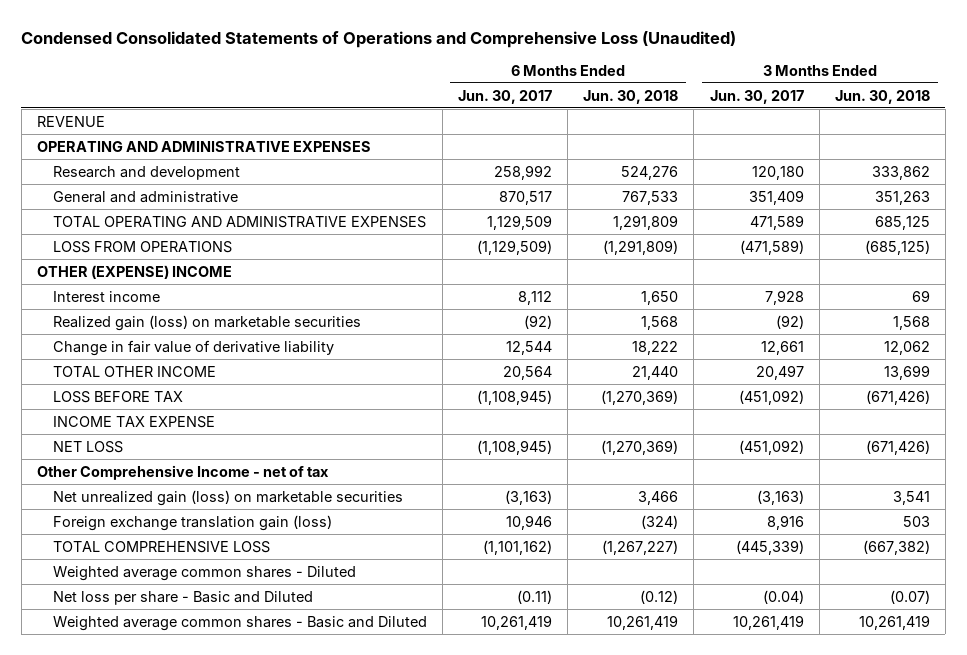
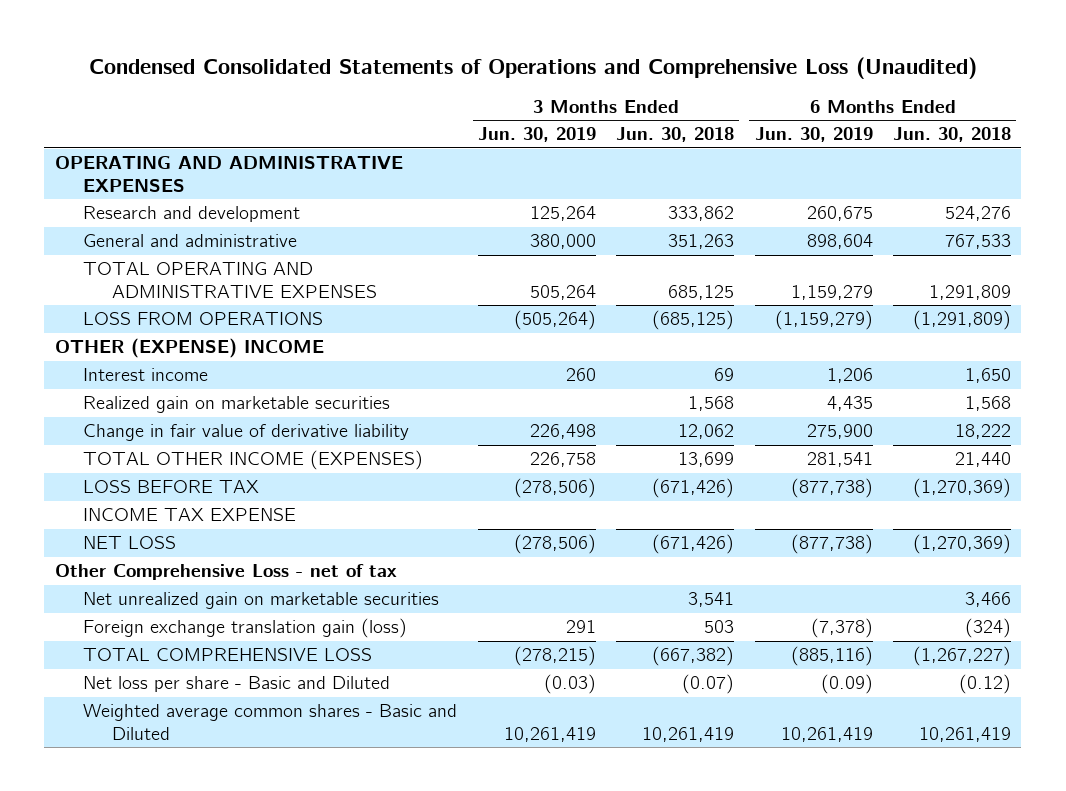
[457,89,552,104] Jun. 30, 2017 -> none
[709,89,804,104] Jun. 30, 2017 -> none
none -> [477,127,596,143] Jun. 30, 2019
none -> [754,127,873,143] Jun. 30, 2019
[37,115,106,127] REVENUE -> none
[52,314,361,331] Realized gain (loss) on marketable securities -> [83,396,391,414] Realized gain on marketable securities
[52,365,216,377] TOTAL OTHER INCOME -> [83,450,424,471] TOTAL OTHER INCOME (EXPENSES)
[37,464,330,480] Other Comprehensive Income - net of tax -> [54,564,397,581] Other Comprehensive Loss - net of tax
[52,489,403,506] Net unrealized gain (loss) on marketable securities -> [83,592,440,610] Net unrealized gain on marketable securities
[52,565,356,581] Weighted average common shares - Diluted -> none

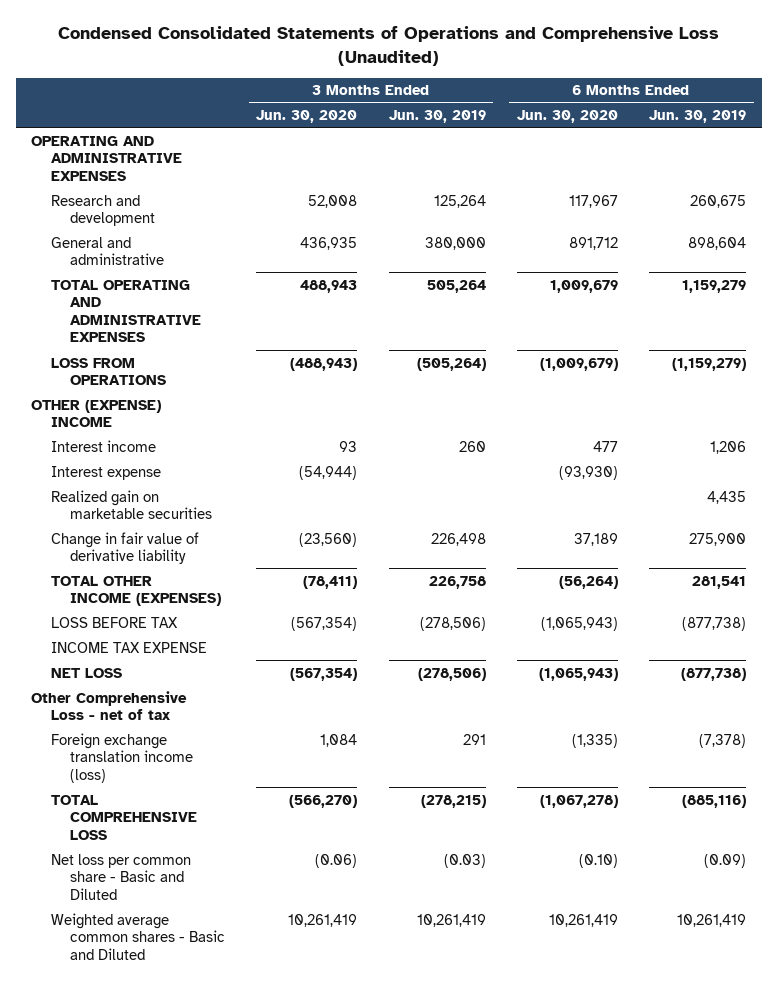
[616,127,735,143] Jun. 30, 2018 -> none
[893,127,1012,143] Jun. 30, 2018 -> none
none -> [256,110,358,124] Jun. 30, 2020
none -> [516,110,618,124] Jun. 30, 2020
none -> [50,465,161,480] Interest expense
[83,592,440,610] Net unrealized gain on marketable securities -> none
[83,618,408,639] Foreign exchange translation gain (loss) -> [50,732,194,783] Foreign exchange translation income (loss)
[83,676,391,693] Net loss per share - Basic and Diluted -> [50,853,191,900] Net loss per common share - Basic and Diluted

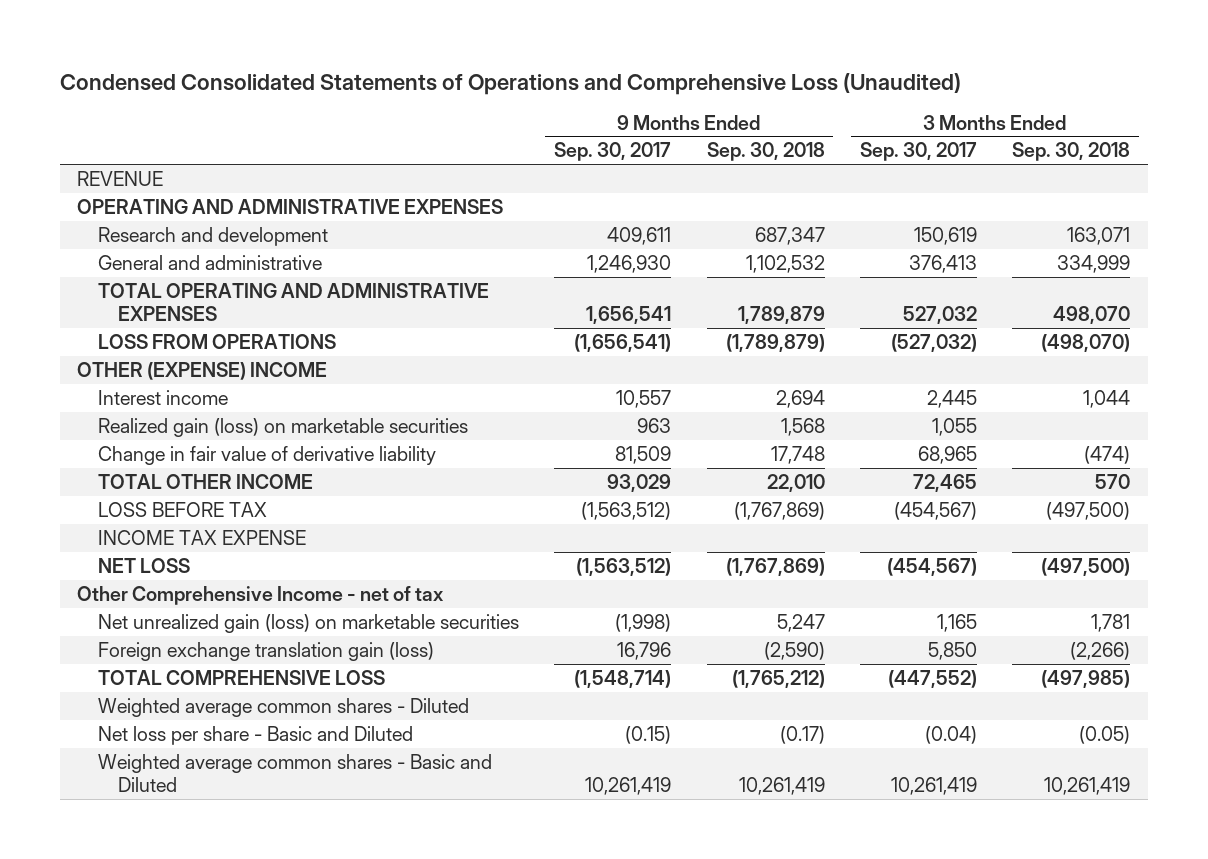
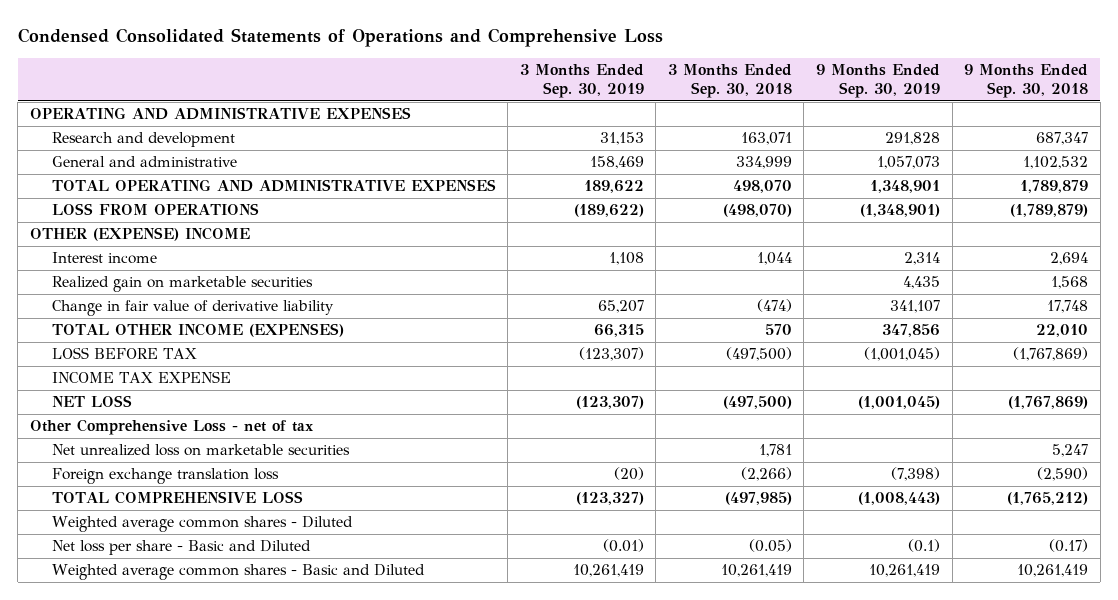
[59,72,961,95] Condensed Consolidated Statements of Operations and Comprehensive Loss (Unaudited) -> [17,28,663,48] Condensed Consolidated Statements of Operations and Comprehensive Loss
[554,142,672,162] Sep. 30, 2017 -> none
[860,142,978,162] Sep. 30, 2017 -> none
none -> [519,63,644,99] 3 Months Ended Sep. 30, 2019
none -> [816,63,941,99] 9 Months Ended Sep. 30, 2019
[77,170,164,186] REVENUE -> none
[97,417,468,437] Realized gain (loss) on marketable securities -> [51,276,313,293] Realized gain on marketable securities
[97,473,313,489] TOTAL OTHER INCOME -> [51,323,344,338] TOTAL OTHER INCOME (EXPENSES)
[77,585,445,605] Other Comprehensive Income - net of tax -> [29,419,314,436] Other Comprehensive Loss - net of tax
[97,613,519,633] Net unrealized gain (loss) on marketable securities -> [51,444,350,457] Net unrealized loss on marketable securities
[97,641,434,661] Foreign exchange translation gain (loss) -> [51,468,279,485] Foreign exchange translation loss

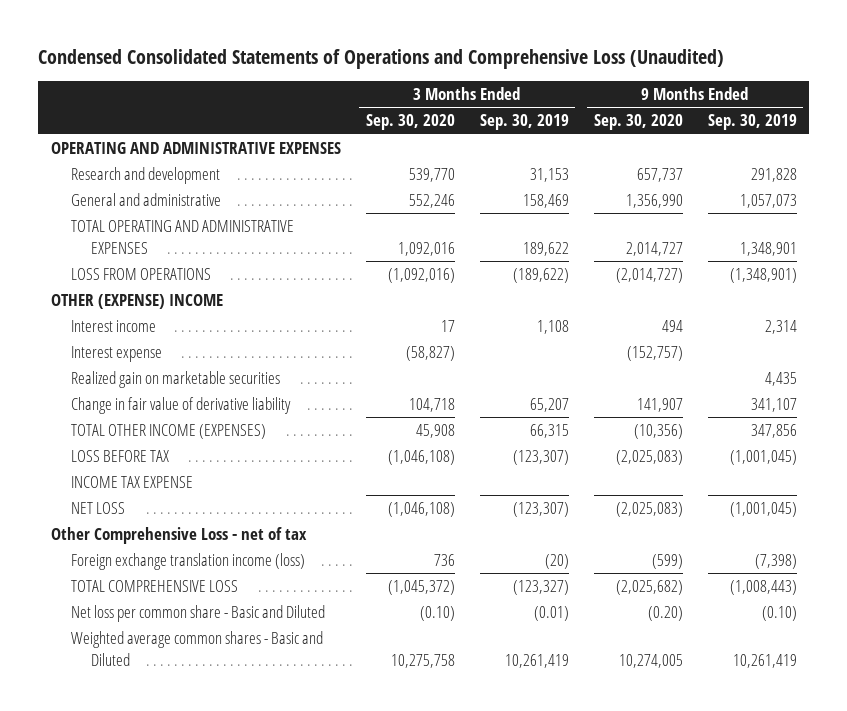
[17,28,663,48] Condensed Consolidated Statements of Operations and Comprehensive Loss -> [38,49,725,70] Condensed Consolidated Statements of Operations and Comprehensive Loss (Unaudited)
[667,63,792,99] 3 Months Ended Sep. 30, 2018 -> none
[964,63,1089,99] 9 Months Ended Sep. 30, 2018 -> none
none -> [365,114,455,131] Sep. 30, 2020
none -> [593,114,683,131] Sep. 30, 2020
none -> [70,346,162,363] Interest expense
[51,444,350,457] Net unrealized loss on marketable securities -> none
[51,468,279,485] Foreign exchange translation loss -> [70,553,305,571] Foreign exchange translation income (loss)
[51,516,353,533] Weighted average common shares - Diluted -> none
[51,540,311,556] Net loss per share - Basic and Diluted -> [70,605,325,623] Net loss per common share - Basic and Diluted
[908,539,941,553] (0.1) -> [761,606,797,622] (0.10)

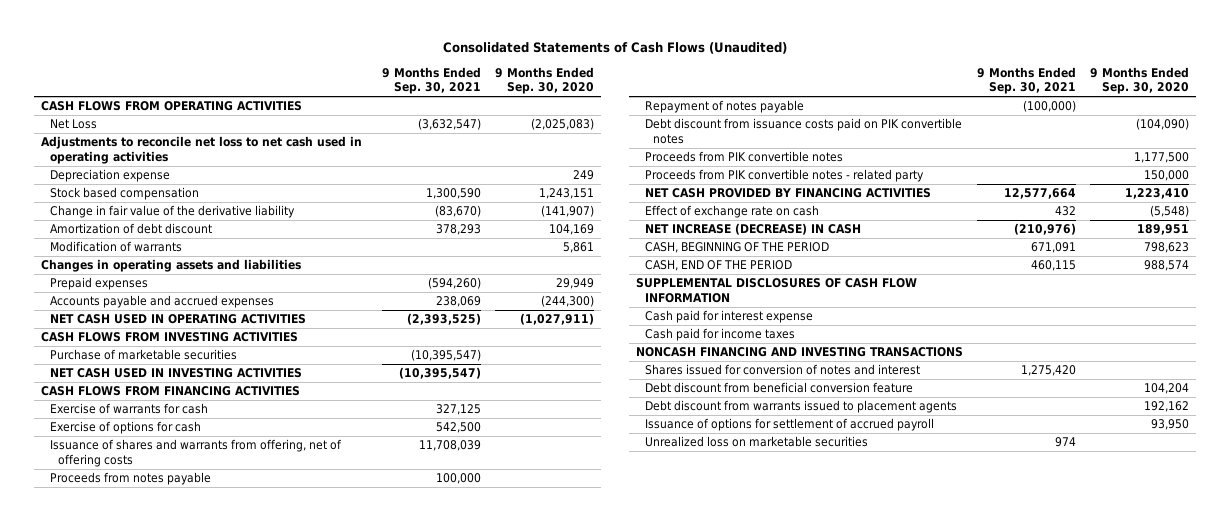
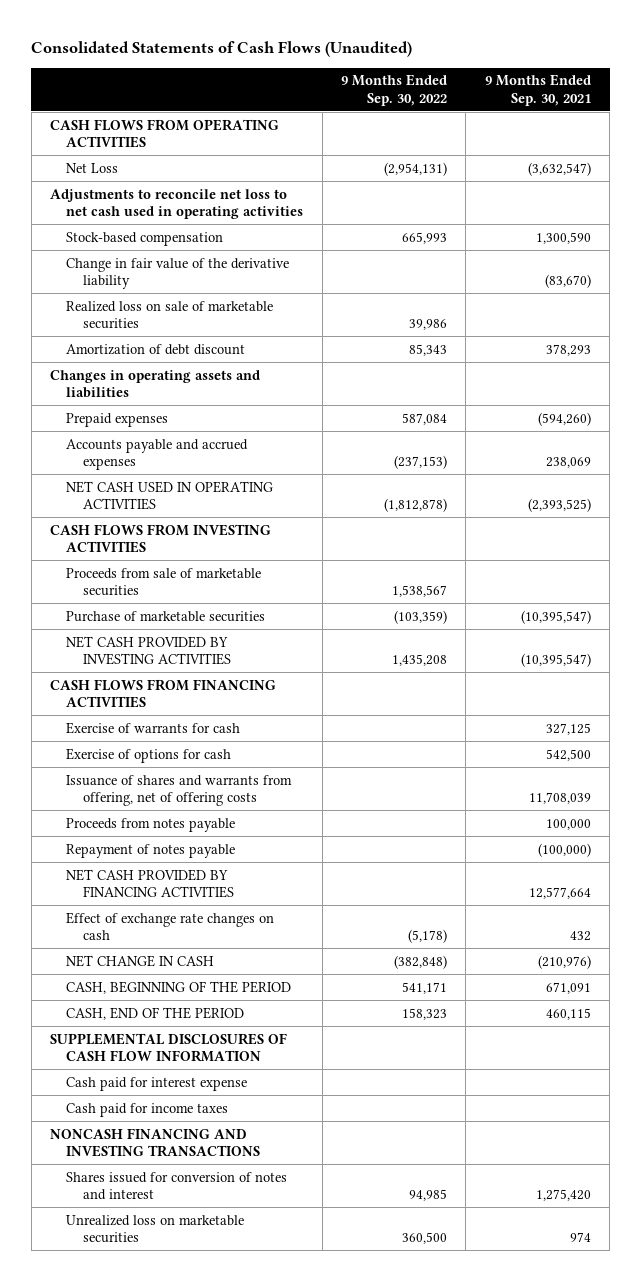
[494,66,594,95] 9 Months Ended Sep. 30, 2020 -> none
none -> [341,74,448,106] 9 Months Ended Sep. 30, 2022
[49,169,170,183] Depreciation expense -> none
[49,187,199,201] Stock based compensation -> [66,231,224,246] Stock-based compensation
none -> [66,300,274,329] Realized loss on sale of marketable securities
[49,241,182,253] Modification of warrants -> none
none -> [66,567,262,596] Proceeds from sale of marketable securities
[49,368,302,379] NET CASH USED IN INVESTING ACTIVITIES -> [66,635,231,665] NET CASH PROVIDED BY INVESTING ACTIVITIES
[644,118,962,145] Debt discount from issuance costs paid on PIK convertible notes -> none
[644,151,843,163] Proceeds from PIK convertible notes -> none
[644,169,924,183] Proceeds from PIK convertible notes - related party -> none
[644,205,819,219] Effect of exchange rate on cash -> [66,911,275,940] Effect of exchange rate changes on cash
[644,223,861,236] NET INCREASE (DECREASE) IN CASH -> [66,954,215,967] NET CHANGE IN CASH
[644,382,913,394] Debt discount from beneficial conversion feature -> none
[644,400,957,414] Debt discount from warrants issued to placement agents -> none
[644,418,934,432] Issuance of options for settlement of accrued payroll -> none

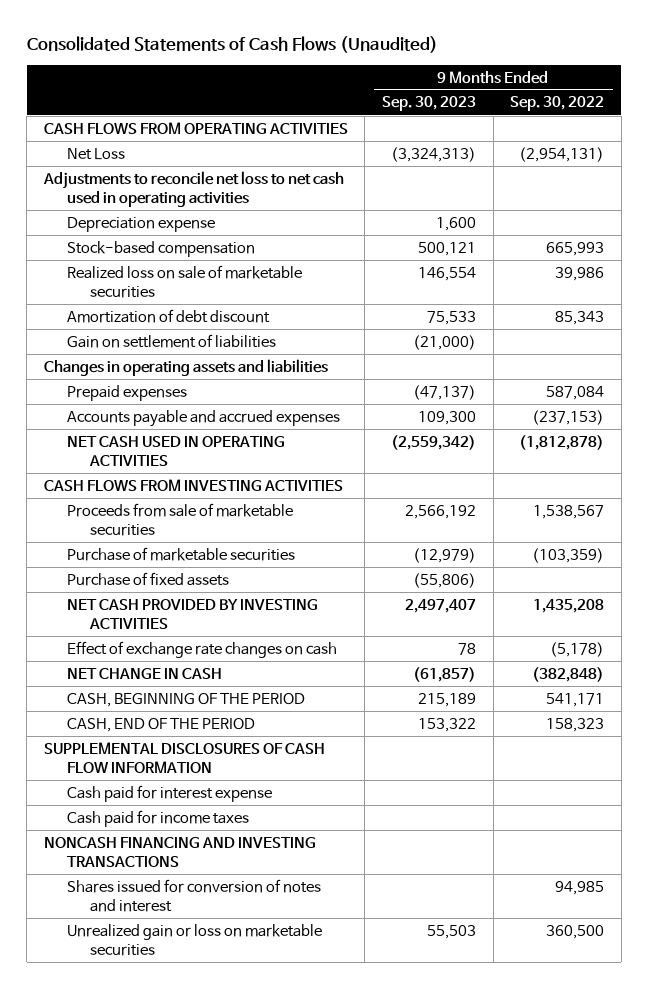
[484,74,591,106] 9 Months Ended Sep. 30, 2021 -> none
none -> [382,96,477,112] Sep. 30, 2023
none -> [66,216,215,232] Depreciation expense
[66,257,290,289] Change in fair value of the derivative liability -> none
none -> [66,333,276,348] Gain on settlement of liabilities
none -> [66,571,229,586] Purchase of fixed assets
[49,678,276,708] CASH FLOWS FROM FINANCING ACTIVITIES -> none
[66,721,241,734] Exercise of warrants for cash -> none
[66,747,232,763] Exercise of options for cash -> none
[66,774,293,806] Issuance of shares and warrants from offering, net of offering costs -> none
[66,817,236,832] Proceeds from notes payable -> none
[66,843,236,858] Repayment of notes payable -> none
[66,868,234,898] NET CASH PROVIDED BY FINANCING ACTIVITIES -> none
[66,1214,245,1243] Unrealized loss on marketable securities -> [66,923,322,956] Unrealized gain or loss on marketable securities

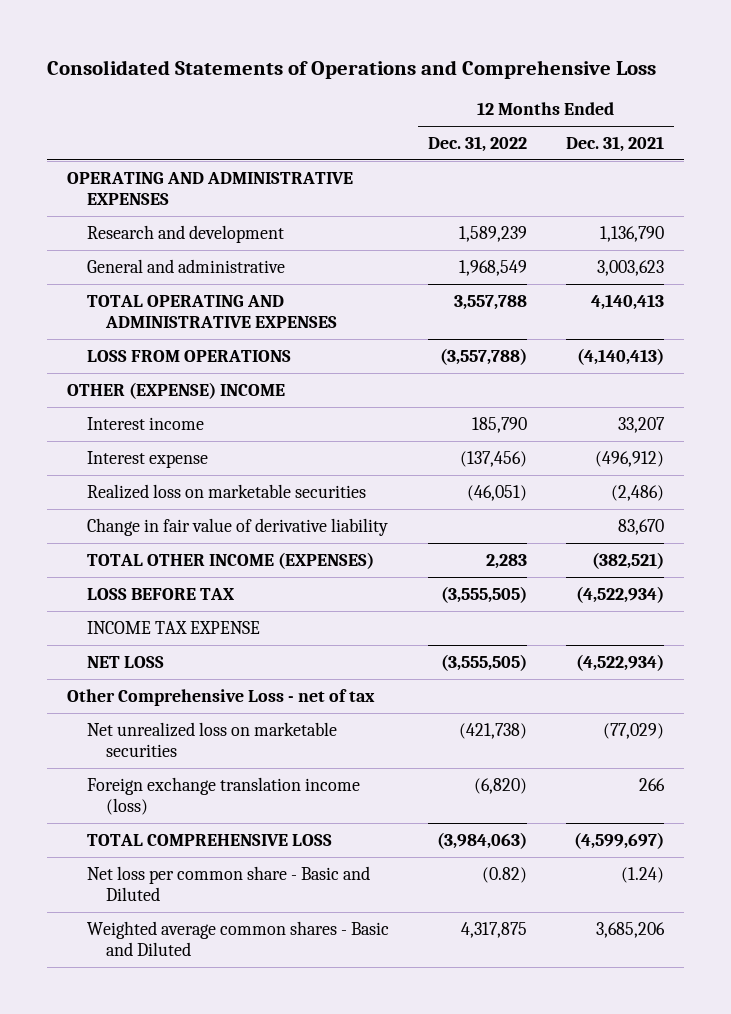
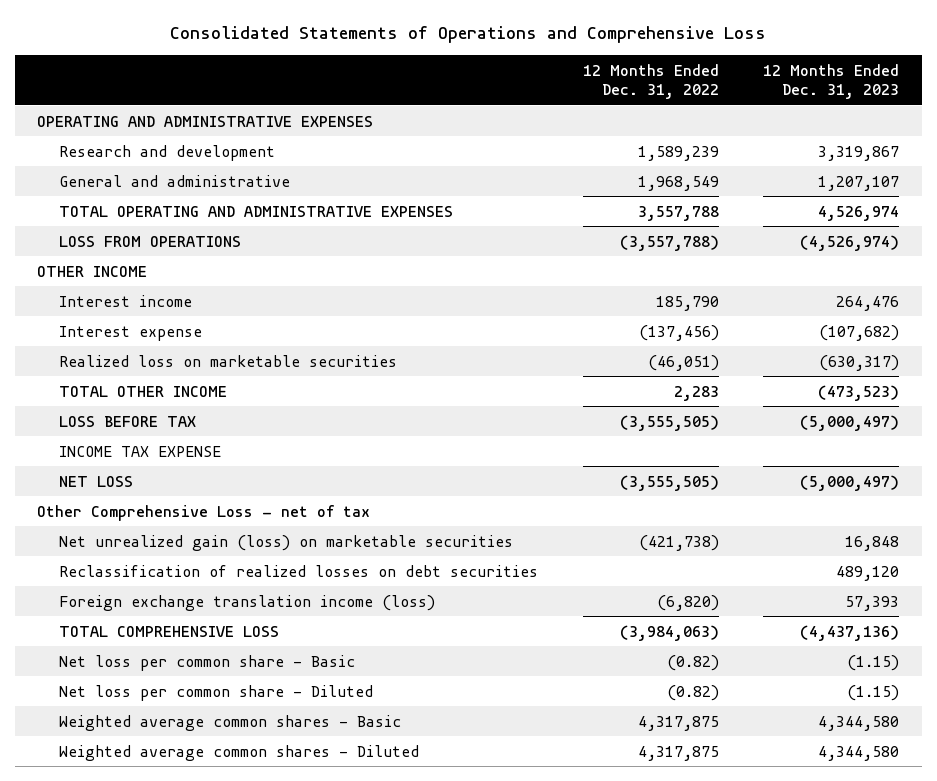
[566,136,665,153] Dec. 31, 2021 -> none
none -> [763,63,900,100] 12 Months Ended Dec. 31, 2023
[67,381,286,399] OTHER (EXPENSE) INCOME -> [37,265,148,277] OTHER INCOME
[86,517,388,536] Change in fair value of derivative liability -> none
[86,551,374,569] TOTAL OTHER INCOME (EXPENSES) -> [58,385,227,397] TOTAL OTHER INCOME
[86,721,337,757] Net unrealized loss on marketable securities -> [58,534,513,551] Net unrealized gain (loss) on marketable securities
none -> [58,564,538,577] Reclassification of realized losses on debt securities
[86,865,370,901] Net loss per common share - Basic and Diluted -> [58,654,355,671] Net loss per common share - Basic
none -> [58,684,373,701] Net loss per common share - Diluted
[86,920,389,956] Weighted average common shares - Basic and Diluted -> [58,714,401,731] Weighted average common shares - Basic
none -> [58,744,419,761] Weighted average common shares - Diluted

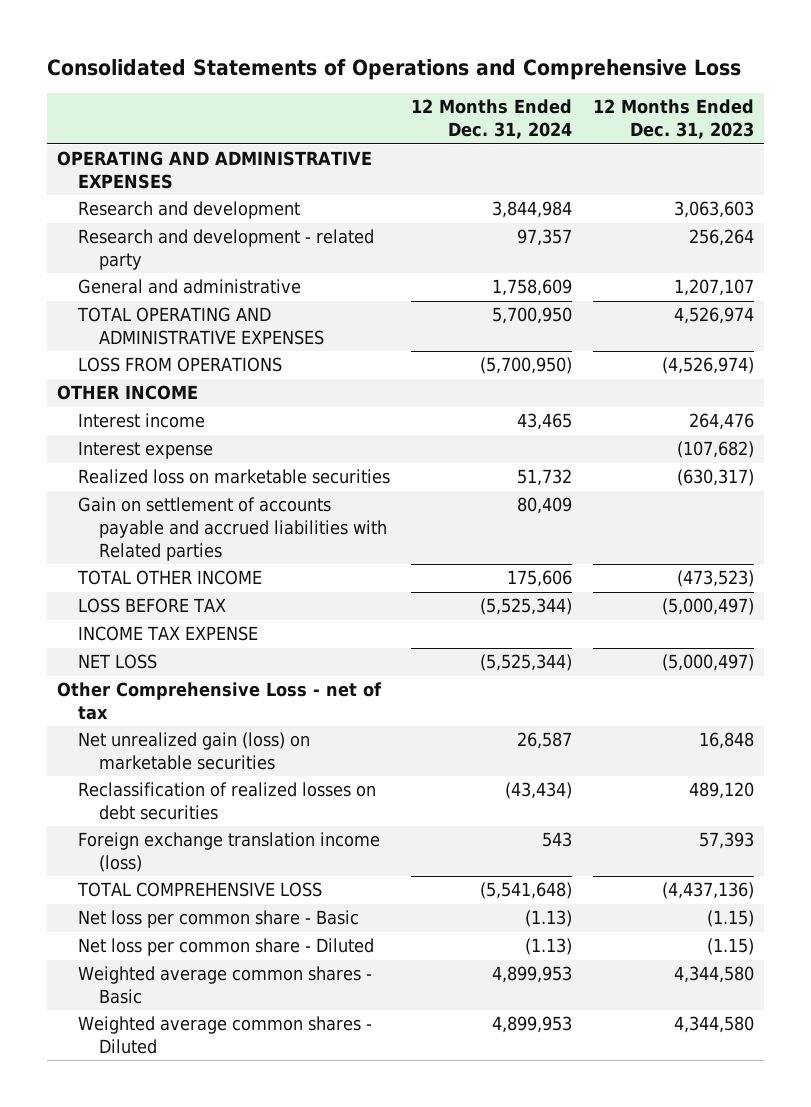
[582,63,719,100] 12 Months Ended Dec. 31, 2022 -> none
none -> [411,99,573,140] 12 Months Ended Dec. 31, 2024
[818,145,900,161] 3,319,867 -> [673,201,754,219] 3,063,603
none -> [78,229,375,271] Research and development - related party
none -> [78,497,387,562] Gain on settlement of accounts payable and accrued liabilities with Related parties

